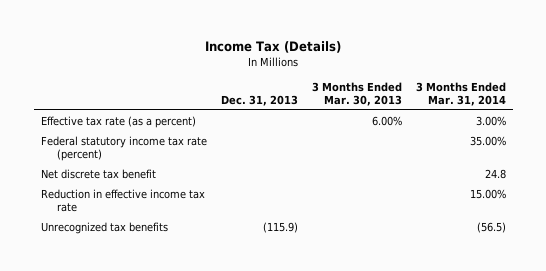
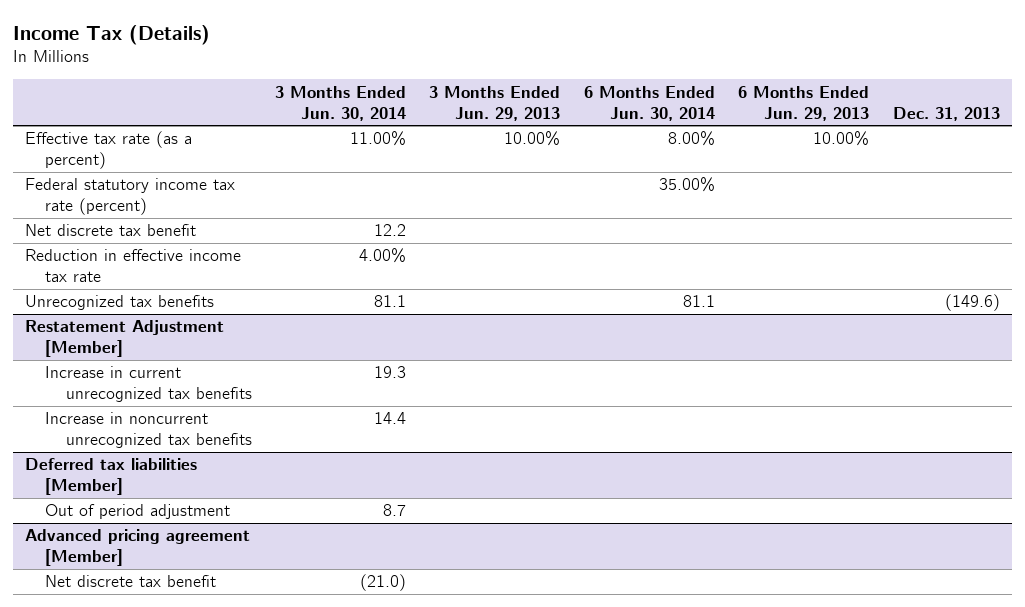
[311,81,402,106] 3 Months Ended Mar. 30, 2013 -> none
[415,81,506,106] 3 Months Ended Mar. 31, 2014 -> none
none -> [275,85,407,121] 3 Months Ended Jun. 30, 2014
none -> [429,85,561,121] 3 Months Ended Jun. 29, 2013
none -> [583,85,715,121] 6 Months Ended Jun. 30, 2014
none -> [738,85,870,121] 6 Months Ended Jun. 29, 2013
[262,221,298,233] (115.9) -> [944,294,1000,312] (149.6)
none -> [25,320,225,358] Restatement Adjustment [Member]
none -> [45,366,252,403] Increase in current unrecognized tax benefits
none -> [45,412,252,449] Increase in noncurrent unrecognized tax benefits
none -> [25,458,198,496] Deferred tax liabilities [Member]
none -> [45,504,231,520] Out of period adjustment
none -> [25,529,251,567] Advanced pricing agreement [Member]
none -> [45,575,217,588] Net discrete tax benefit

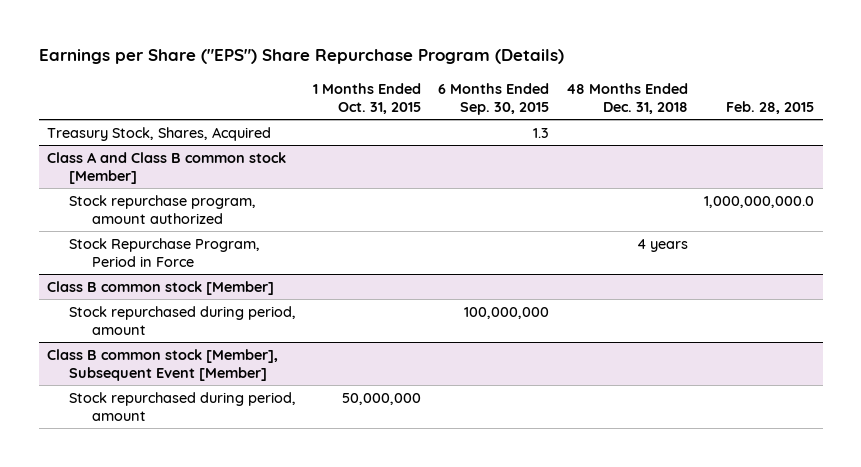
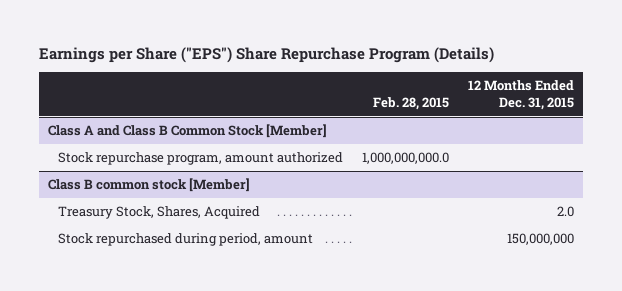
[313,82,422,115] 1 Months Ended Oct. 31, 2015 -> none
[437,82,549,116] 6 Months Ended Sep. 30, 2015 -> none
[565,82,688,115] 48 Months Ended Dec. 31, 2018 -> none
none -> [467,80,574,111] 12 Months Ended Dec. 31, 2015
[47,126,272,141] Treasury Stock, Shares, Acquired -> none
[47,151,287,184] Class A and Class B common stock [Member] -> [48,124,328,139] Class A and Class B Common Stock [Member]
[69,237,261,267] Stock Repurchase Program, Period in Force -> none
none -> [57,206,260,220] Treasury Stock, Shares, Acquired
[47,348,279,381] Class B common stock [Member], Subsequent Event [Member] -> none
[69,391,297,421] Stock repurchased during period, amount -> none

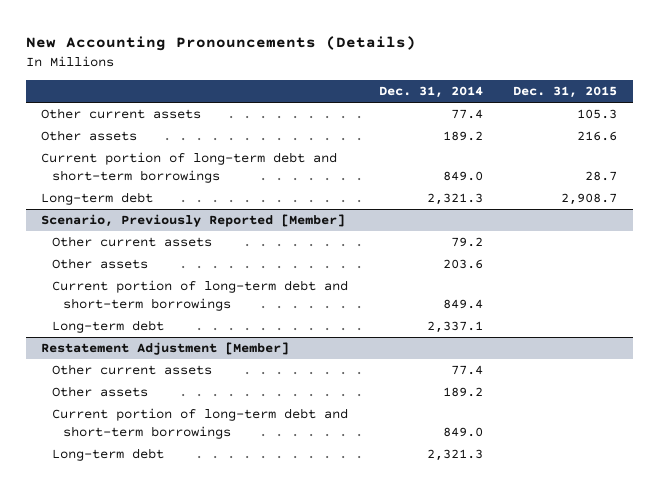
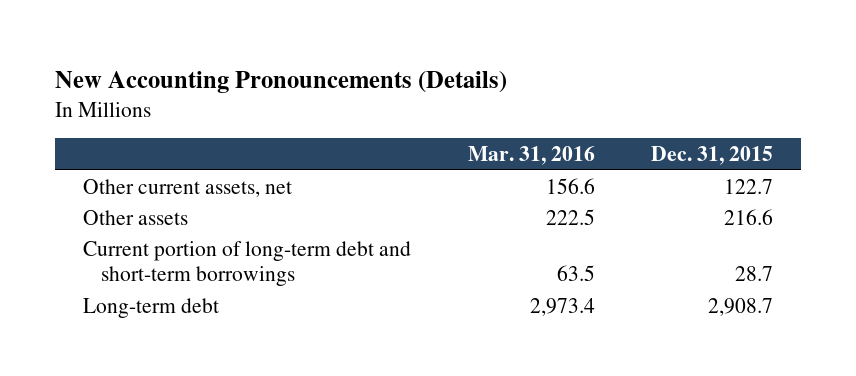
[378,86,483,99] Dec. 31, 2014 -> none
none -> [467,146,595,166] Mar. 31, 2016
[41,108,202,120] Other current assets -> [83,178,293,197] Other current assets, net
[577,109,618,120] 105.3 -> [723,178,773,194] 122.7
[41,214,346,228] Scenario, Previously Reported [Member] -> none
[51,236,212,248] Other current assets -> none
[51,258,148,270] Other assets -> none
[51,280,348,311] Current portion of long-term debt and short-term borrowings -> none
[51,320,164,334] Long-term debt -> none
[41,342,290,356] Restatement Adjustment [Member] -> none
[51,364,212,376] Other current assets -> none
[51,386,148,398] Other assets -> none
[51,408,348,439] Current portion of long-term debt and short-term borrowings -> none
[51,448,164,462] Long-term debt -> none

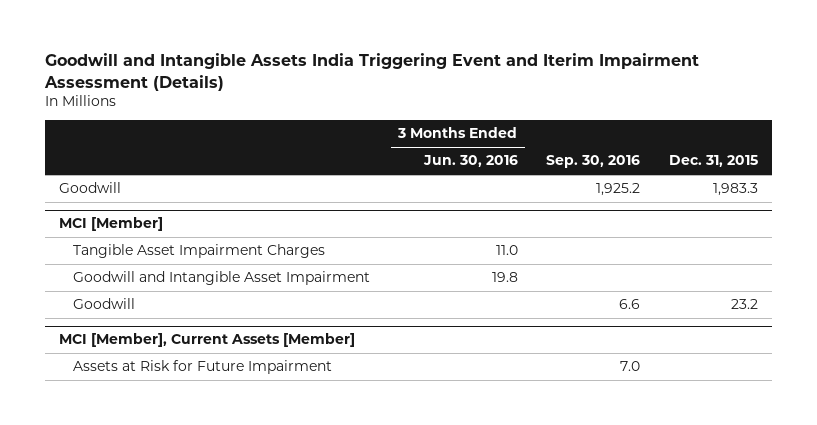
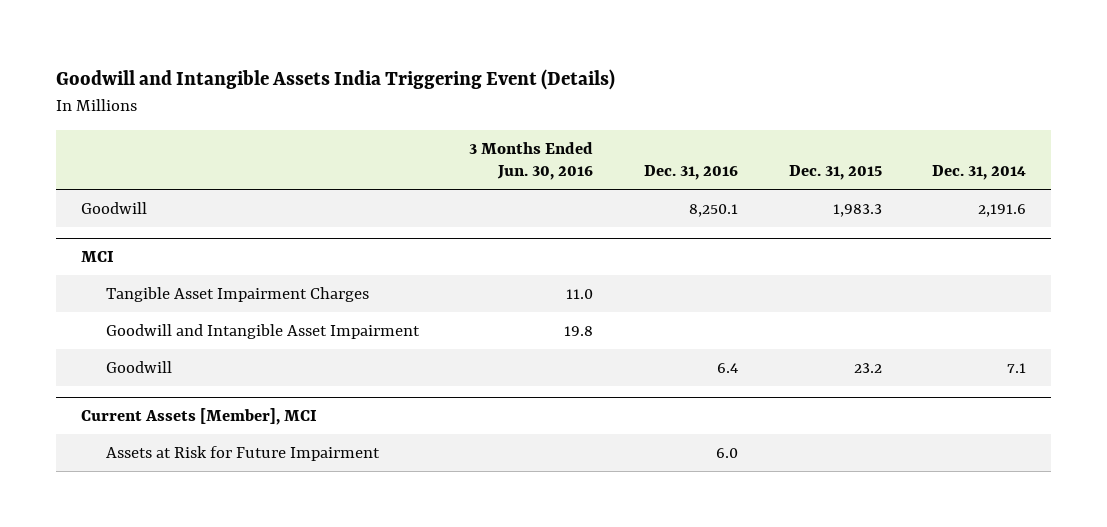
[43,53,699,91] Goodwill and Intangible Assets India Triggering Event and Iterim Impairment Assessment (Details) -> [55,69,615,91] Goodwill and Intangible Assets India Triggering Event (Details)
[546,155,641,169] Sep. 30, 2016 -> none
none -> [644,165,739,181] Dec. 31, 2016
none -> [932,165,1027,181] Dec. 31, 2014
[59,217,164,232] MCI [Member] -> [80,251,114,263] MCI
[59,333,356,348] MCI [Member], Current Assets [Member] -> [80,408,317,426] Current Assets [Member], MCI

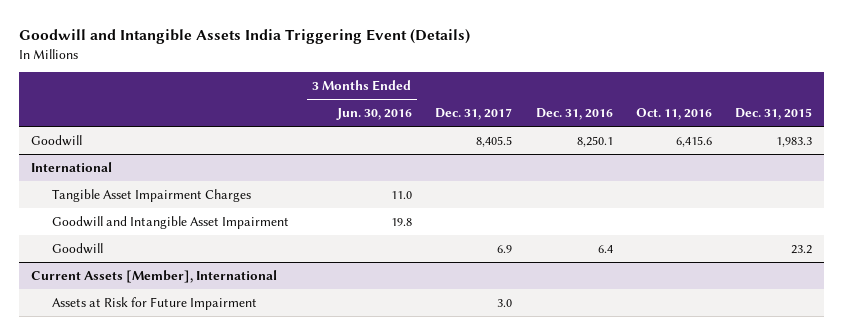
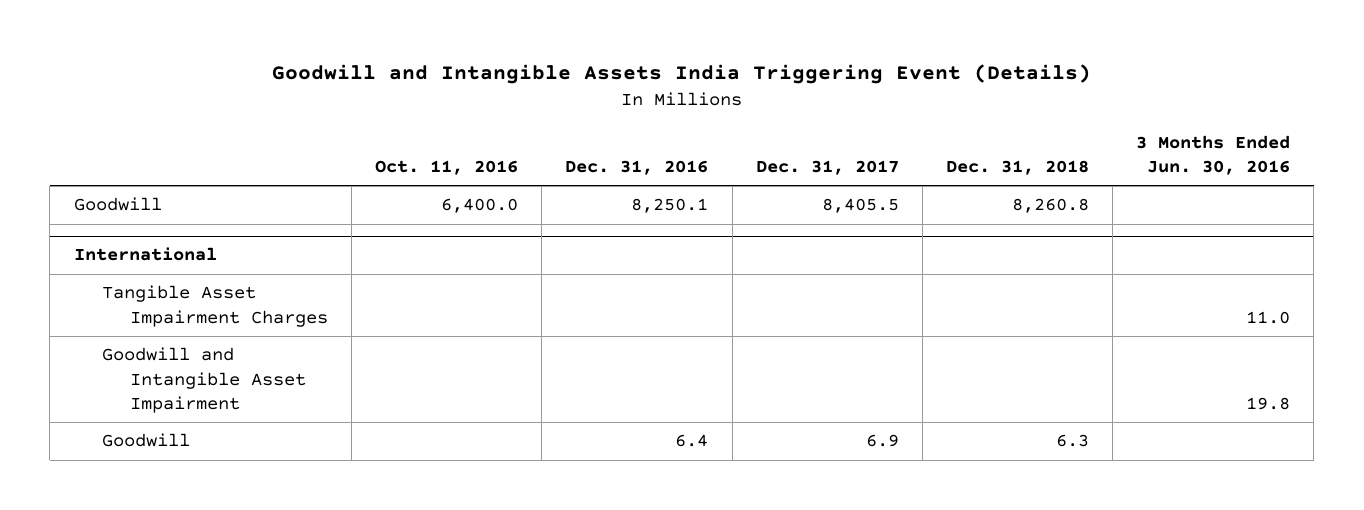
[735,107,813,120] Dec. 31, 2015 -> none
none -> [945,159,1089,175] Dec. 31, 2018
[676,135,713,147] 6,415.6 -> [441,198,519,214] 6,400.0
[30,269,277,283] Current Assets [Member], International -> none
[52,296,258,310] Assets at Risk for Future Impairment -> none

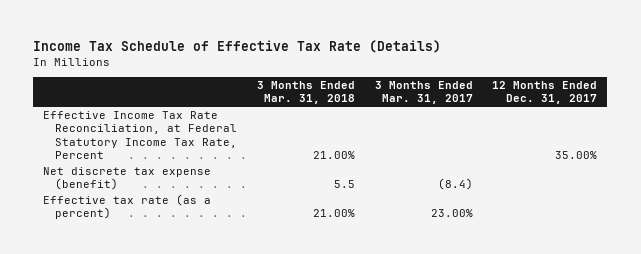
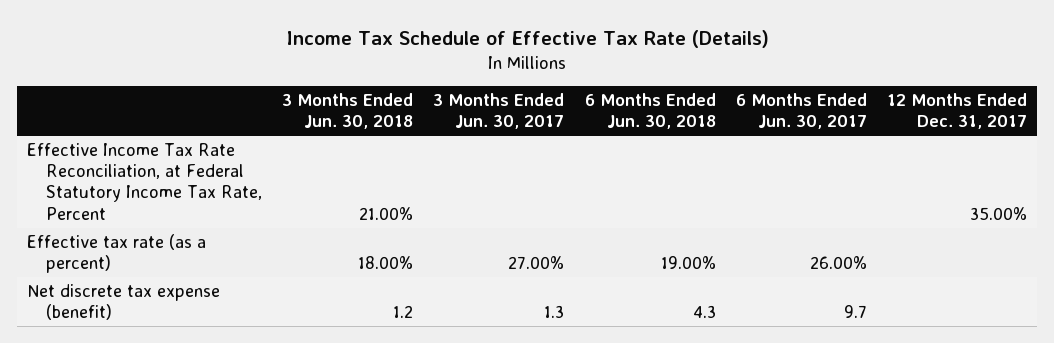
[256,81,355,105] 3 Months Ended Mar. 31, 2018 -> none
[374,81,473,105] 3 Months Ended Mar. 31, 2017 -> none
none -> [282,93,414,130] 3 Months Ended Jun. 30, 2018
none -> [433,93,565,130] 3 Months Ended Jun. 30, 2017
none -> [584,93,716,130] 6 Months Ended Jun. 30, 2018
none -> [735,93,867,130] 6 Months Ended Jun. 30, 2017
[43,167,212,191] Net discrete tax expense (benefit) -> [27,284,221,321] Net discrete tax expense (benefit)

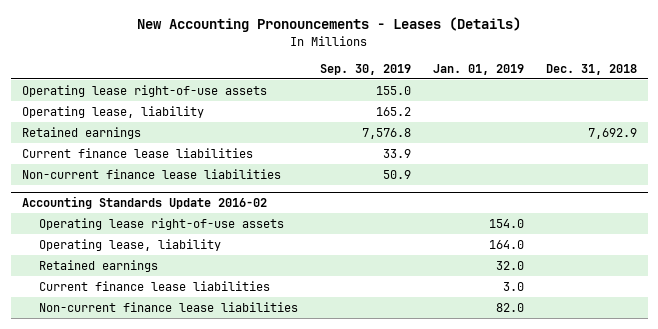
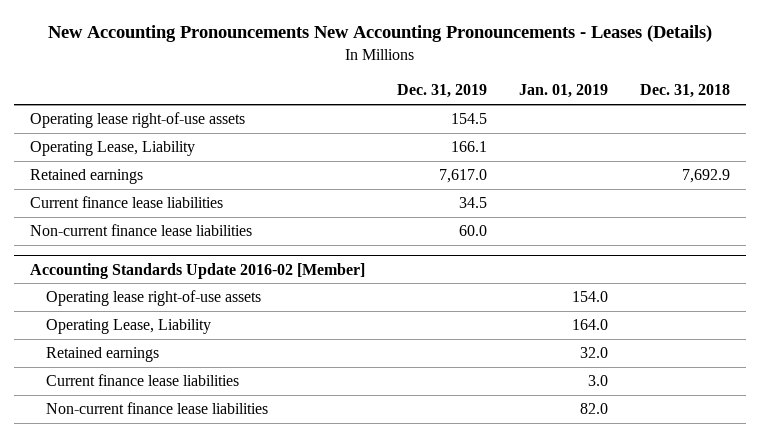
[137,17,522,33] New Accounting Pronouncements - Leases (Details) -> [47,25,712,43] New Accounting Pronouncements New Accounting Pronouncements - Leases (Details)
[319,63,411,75] Sep. 30, 2019 -> none
none -> [396,84,487,99] Dec. 31, 2019
[21,105,204,118] Operating lease, liability -> [29,141,195,157] Operating Lease, Liability
[21,196,267,210] Accounting Standards Update 2016-02 -> [29,262,365,279] Accounting Standards Update 2016-02 [Member]
[38,238,221,251] Operating lease, liability -> [46,319,212,335] Operating Lease, Liability

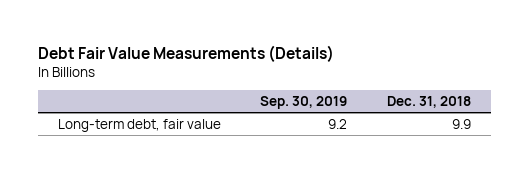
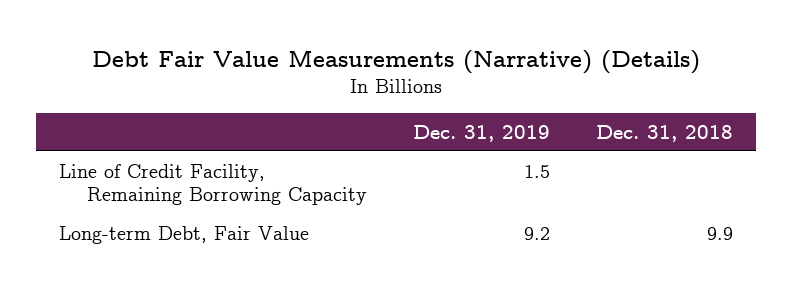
[37,44,334,62] Debt Fair Value Measurements (Details) -> [92,49,701,74] Debt Fair Value Measurements (Narrative) (Details)
[260,96,348,110] Sep. 30, 2019 -> none
none -> [413,124,551,142] Dec. 31, 2019
none -> [59,163,368,206] Line of Credit Facility, Remaining Borrowing Capacity
[57,119,221,133] Long-term debt, fair value -> [59,225,310,244] Long-term Debt, Fair Value

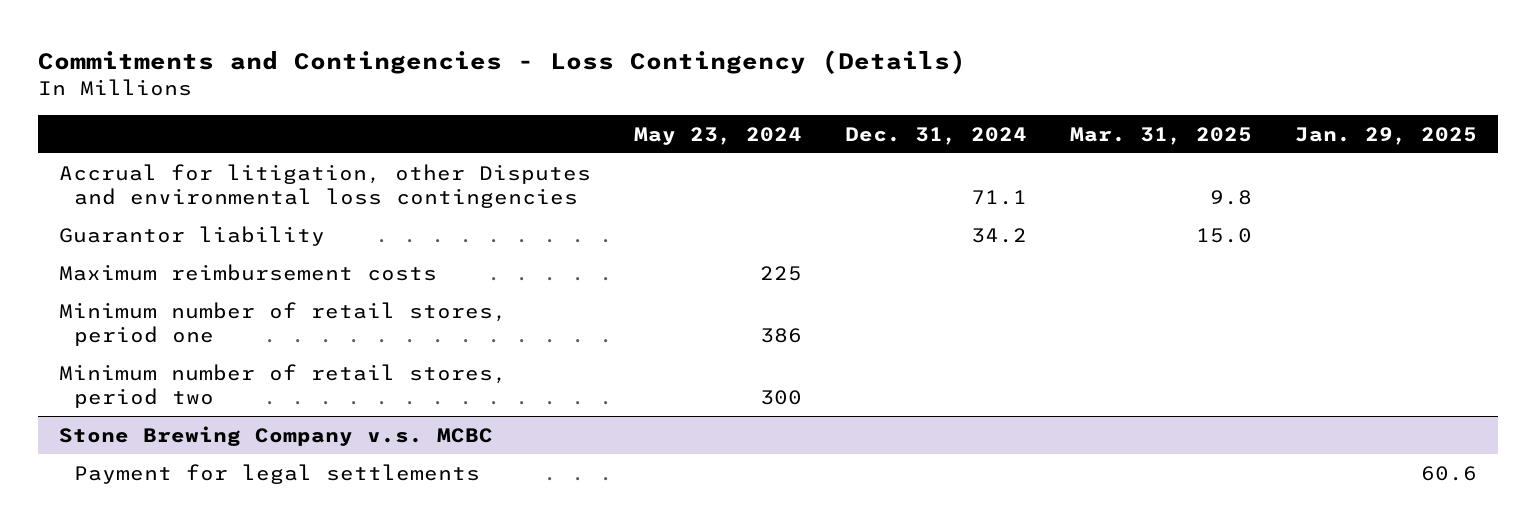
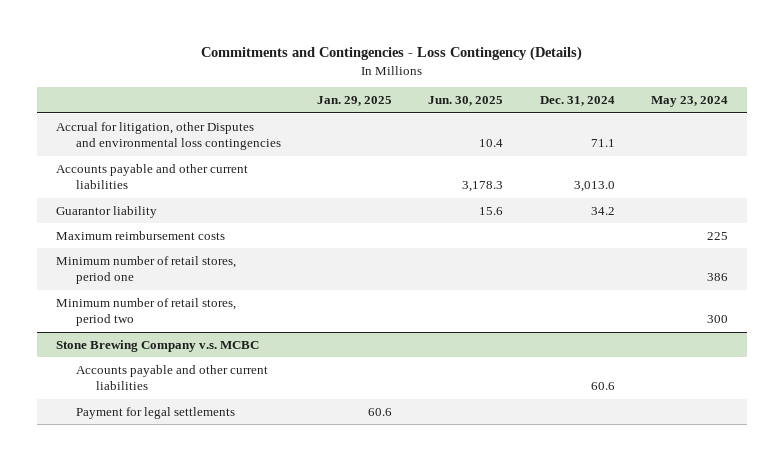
[1069,126,1252,145] Mar. 31, 2025 -> none
none -> [428,96,504,107] Jun. 30, 2025
none -> [55,163,248,190] Accounts payable and other current liabilities
none -> [75,364,268,391] Accounts payable and other current liabilities

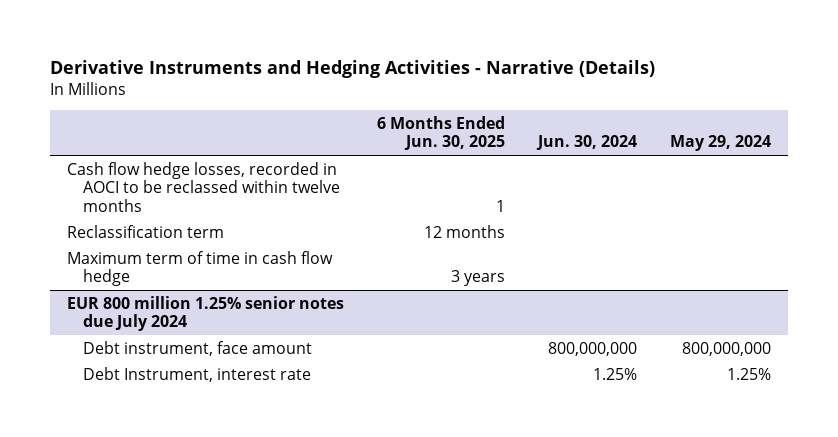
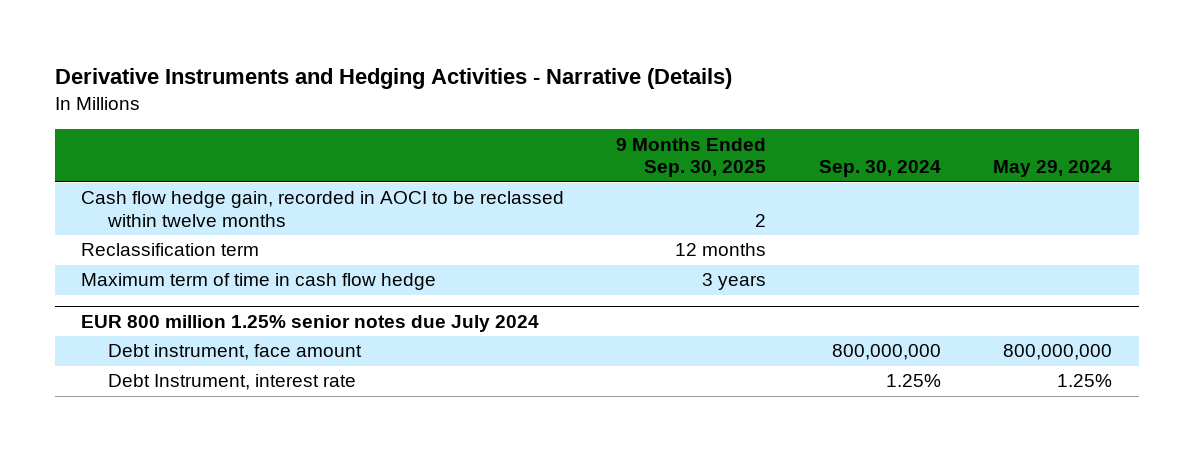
[376,115,505,151] 6 Months Ended Jun. 30, 2025 -> none
[536,135,638,151] Jun. 30, 2024 -> none
none -> [616,137,767,178] 9 Months Ended Sep. 30, 2025
none -> [818,160,941,178] Sep. 30, 2024
[66,161,341,212] Cash flow hedge losses, recorded in AOCI to be reclassed within twelve months -> [81,191,565,228] Cash flow hedge gain, recorded in AOCI to be reclassed within twelve months

